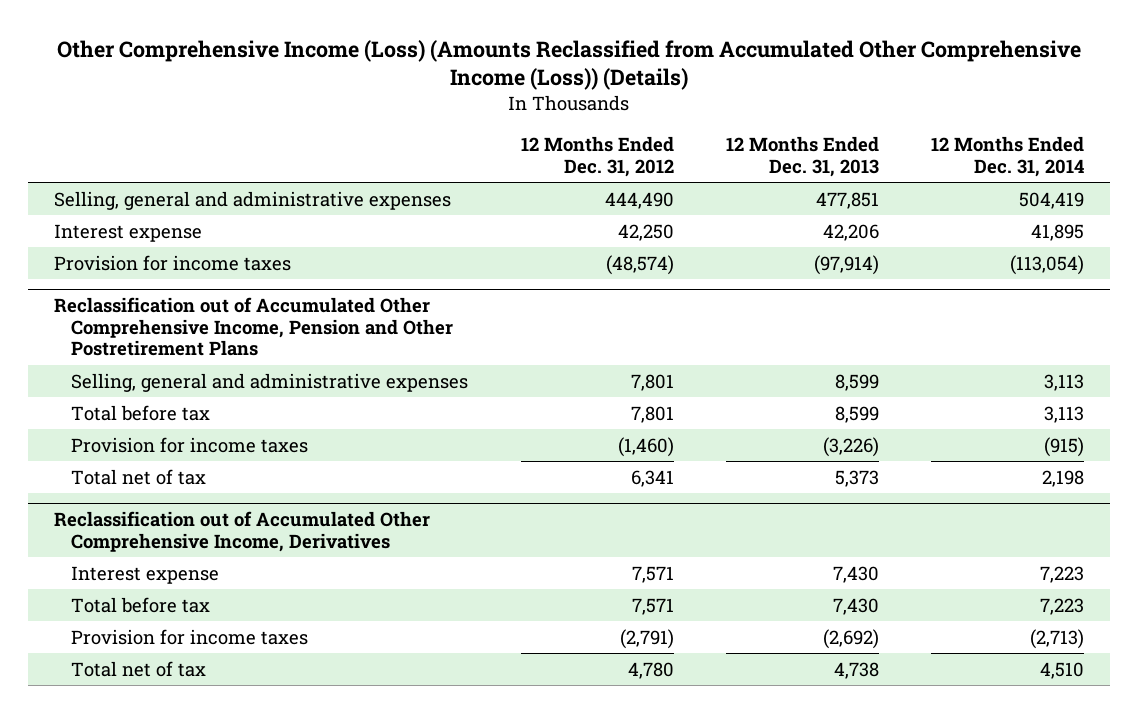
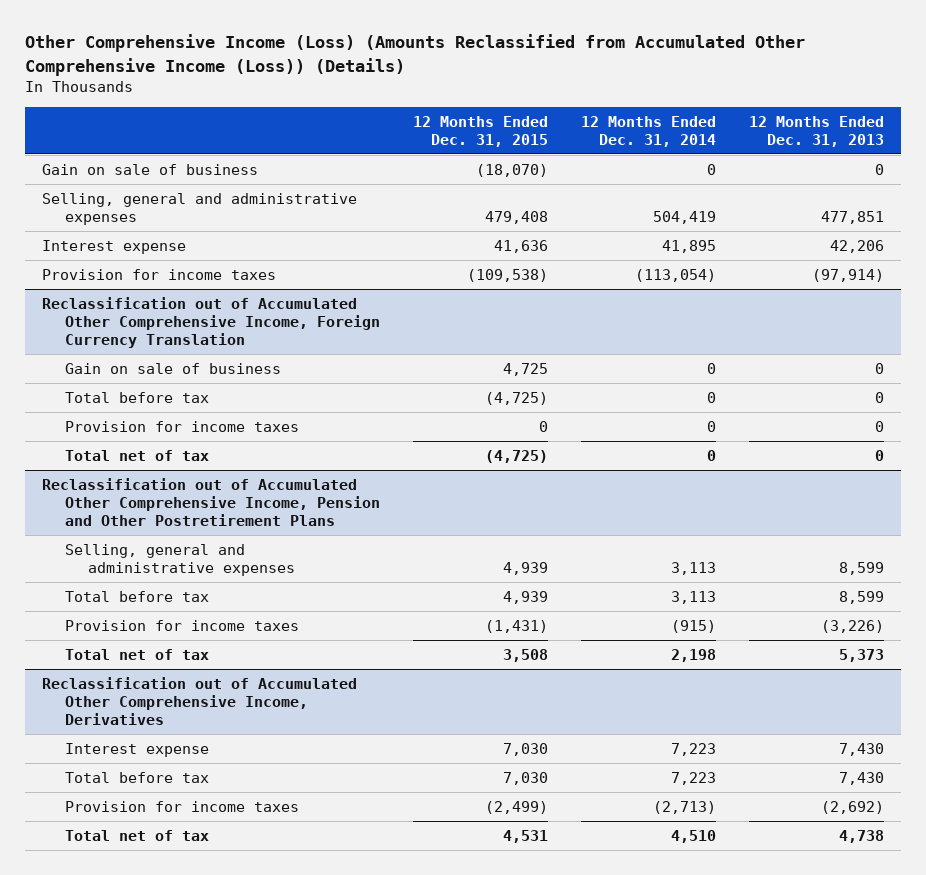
[520,136,674,177] 12 Months Ended Dec. 31, 2012 -> none
none -> [413,115,549,147] 12 Months Ended Dec. 31, 2015
none -> [41,164,258,176] Gain on sale of business
none -> [41,297,380,348] Reclassification out of Accumulated Other Comprehensive Income, Foreign Currency Translation
none -> [64,363,281,375] Gain on sale of business
none -> [64,392,209,404] Total before tax
none -> [64,421,299,433] Provision for income taxes
none -> [64,450,209,462] Total net of tax

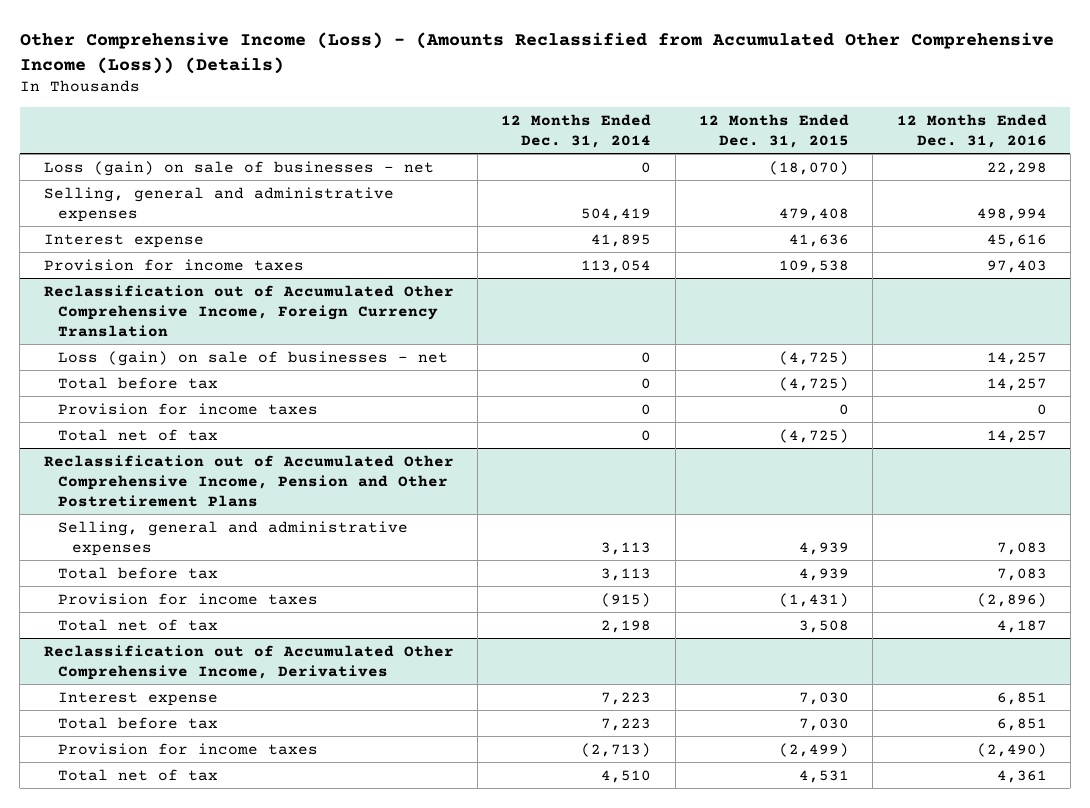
[25,34,806,76] Other Comprehensive Income (Loss) (Amounts Reclassified from Accumulated Other Comprehensive Income (Loss)) (Details) -> [19,31,1054,74] Other Comprehensive Income (Loss) - (Amounts Reclassified from Accumulated Other Comprehensive Income (Loss)) (Details)
[749,115,885,147] 12 Months Ended Dec. 31, 2013 -> none
none -> [896,113,1047,148] 12 Months Ended Dec. 31, 2016
[41,164,258,176] Gain on sale of business -> [43,160,434,176] Loss (gain) on sale of businesses - net
[467,269,549,283] (109,538) -> [779,259,850,273] 109,538
[635,269,717,283] (113,054) -> [581,259,652,273] 113,054
[64,363,281,375] Gain on sale of business -> [57,350,448,366] Loss (gain) on sale of businesses - net
[503,363,549,377] 4,725 -> [779,350,850,365] (4,725)

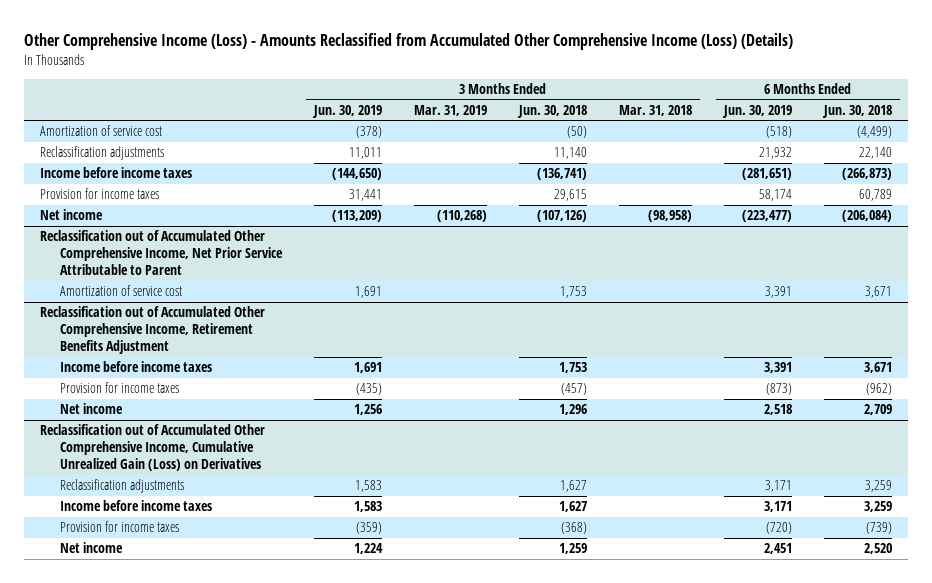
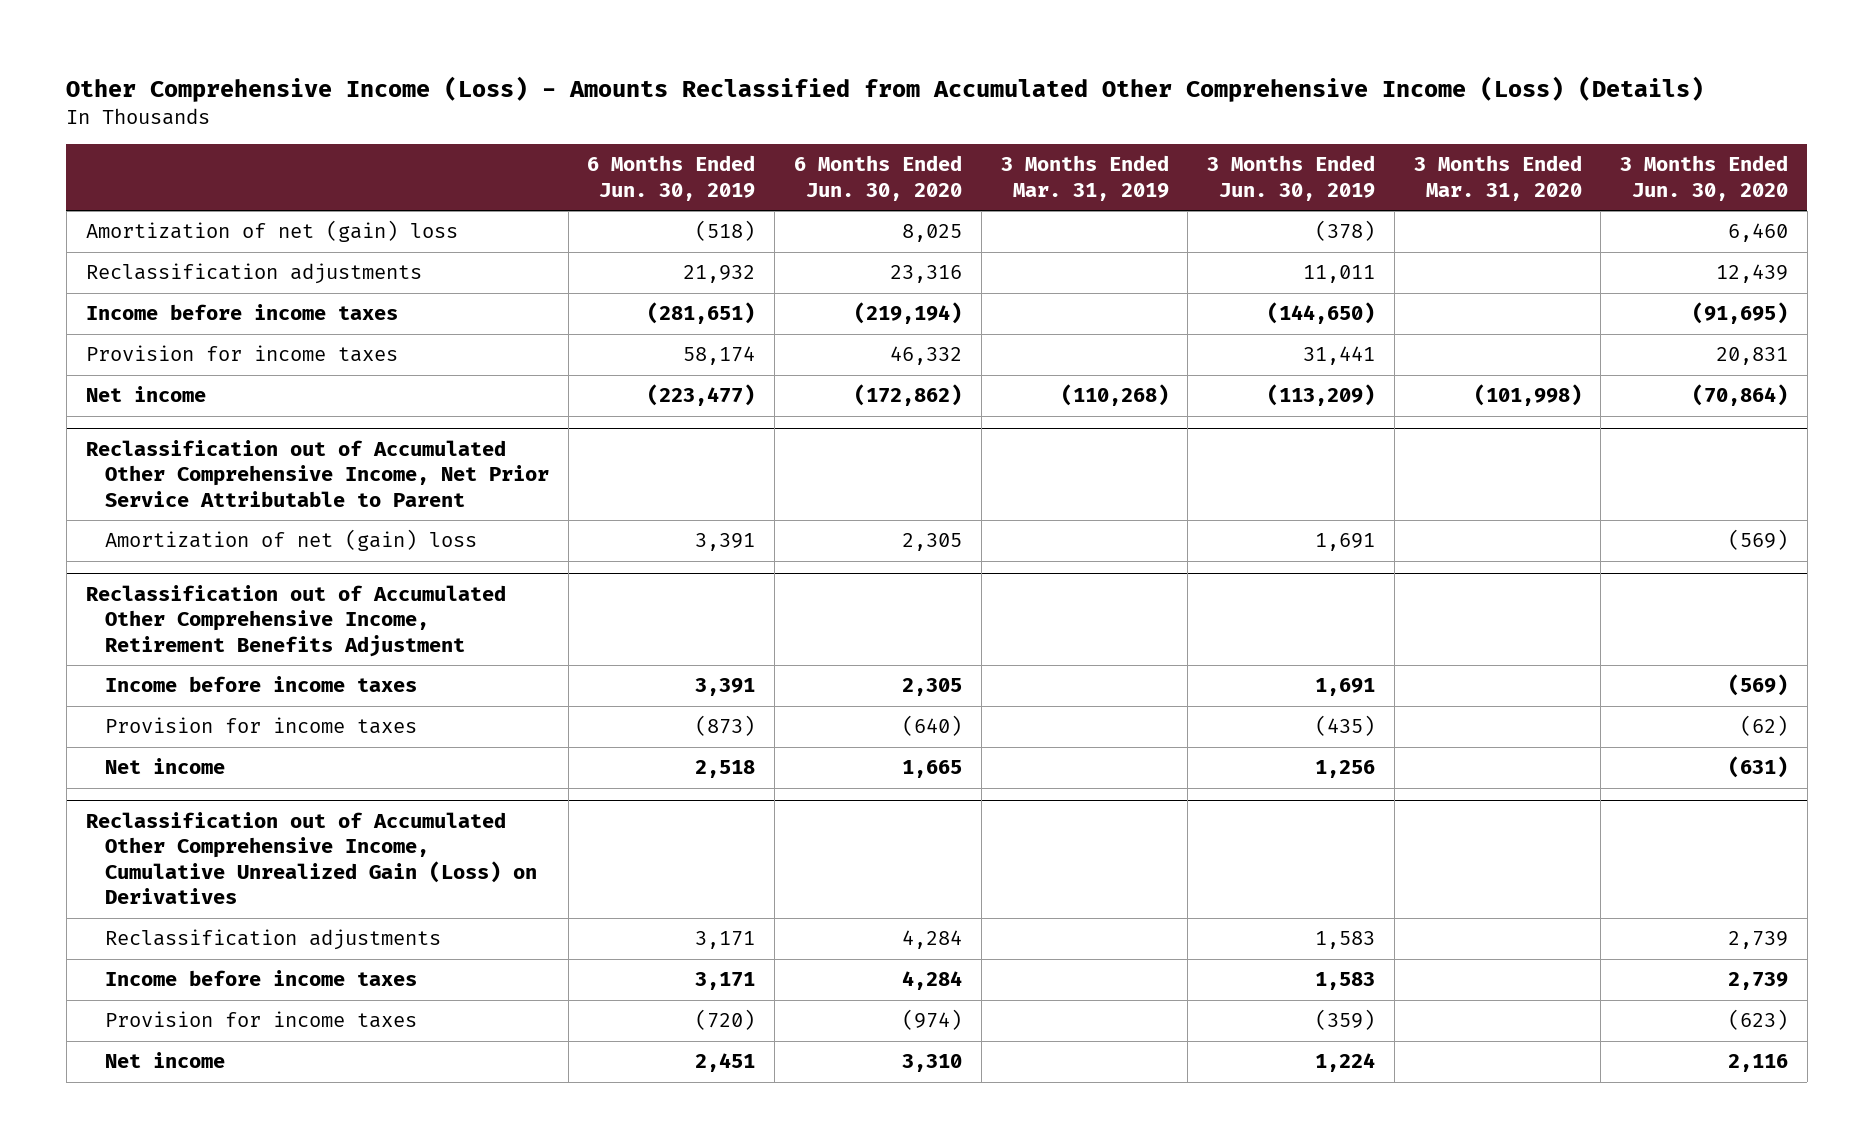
[517,104,588,118] Jun. 30, 2018 -> none
[619,104,693,116] Mar. 31, 2018 -> none
[822,104,893,118] Jun. 30, 2018 -> none
none -> [793,155,962,201] 6 Months Ended Jun. 30, 2020
none -> [1413,155,1582,201] 3 Months Ended Mar. 31, 2020
none -> [1620,155,1789,201] 3 Months Ended Jun. 30, 2020
[39,125,162,137] Amortization of service cost -> [85,220,458,243] Amortization of net (gain) loss
[60,285,183,297] Amortization of service cost -> [104,529,477,552] Amortization of net (gain) loss

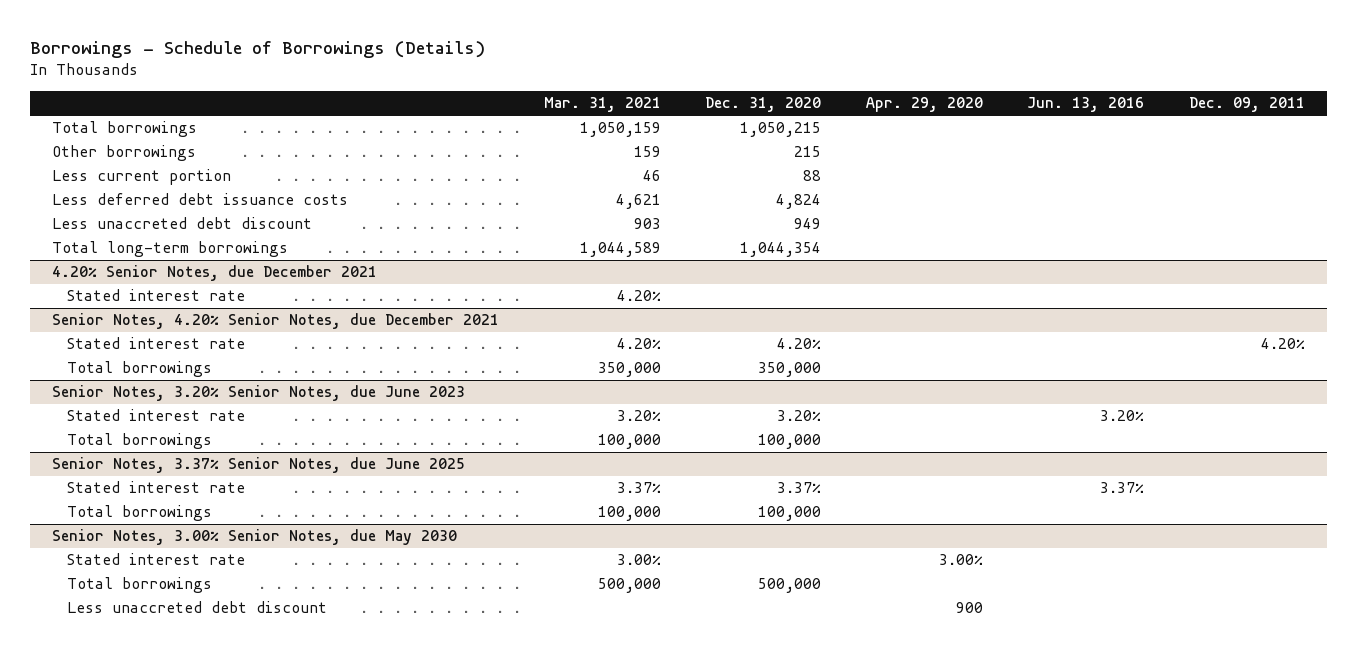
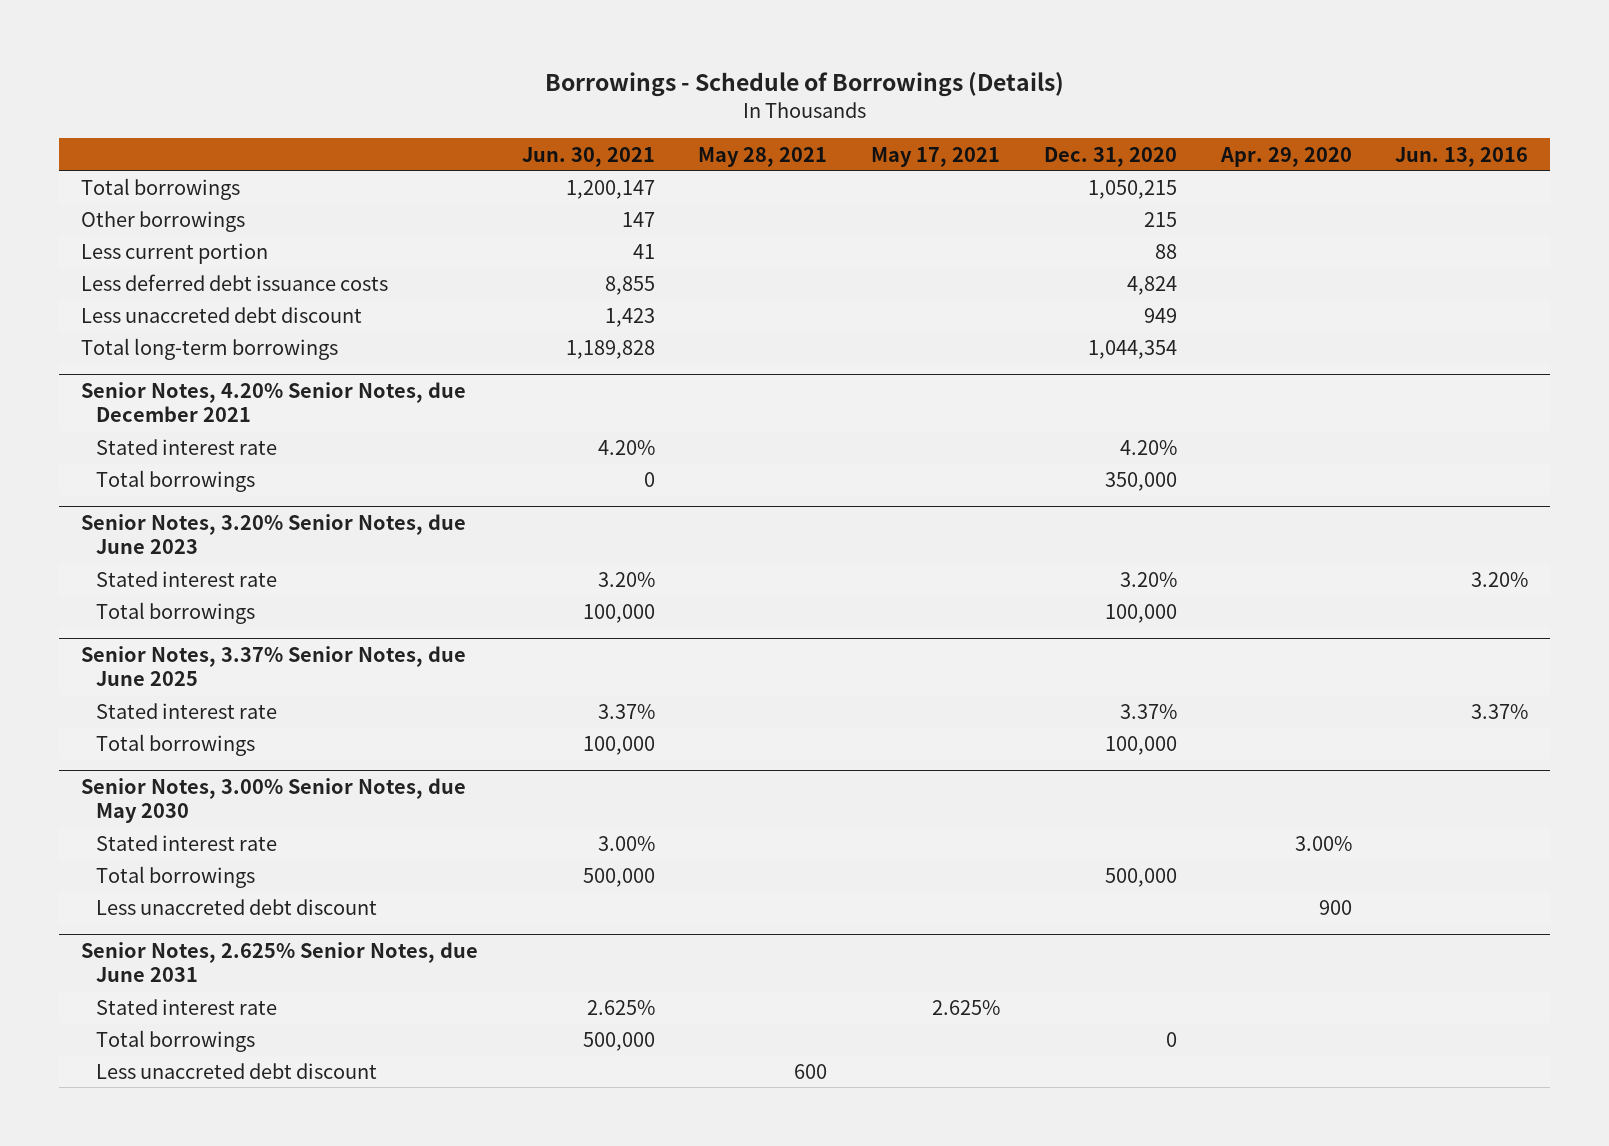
[543,97,661,113] Mar. 31, 2021 -> none
[1189,97,1306,113] Dec. 09, 2011 -> none
none -> [521,146,655,167] Jun. 30, 2021
none -> [698,146,828,167] May 28, 2021
none -> [871,146,1001,167] May 17, 2021
[52,265,378,282] 4.20% Senior Notes, due December 2021 -> none
[66,289,245,302] Stated interest rate -> none
none -> [81,942,479,982] Senior Notes, 2.625% Senior Notes, due June 2031
none -> [96,998,278,1015] Stated interest rate
none -> [96,1029,256,1052] Total borrowings
none -> [96,1062,378,1079] Less unaccreted debt discount

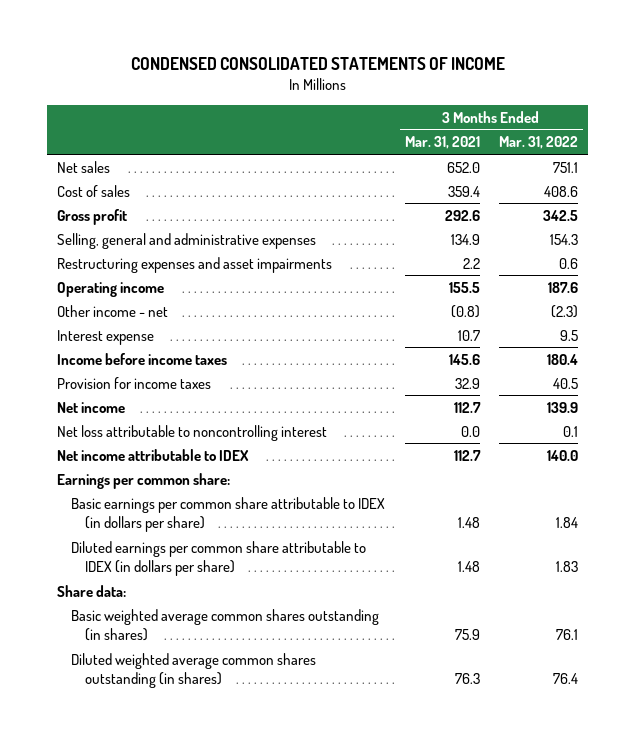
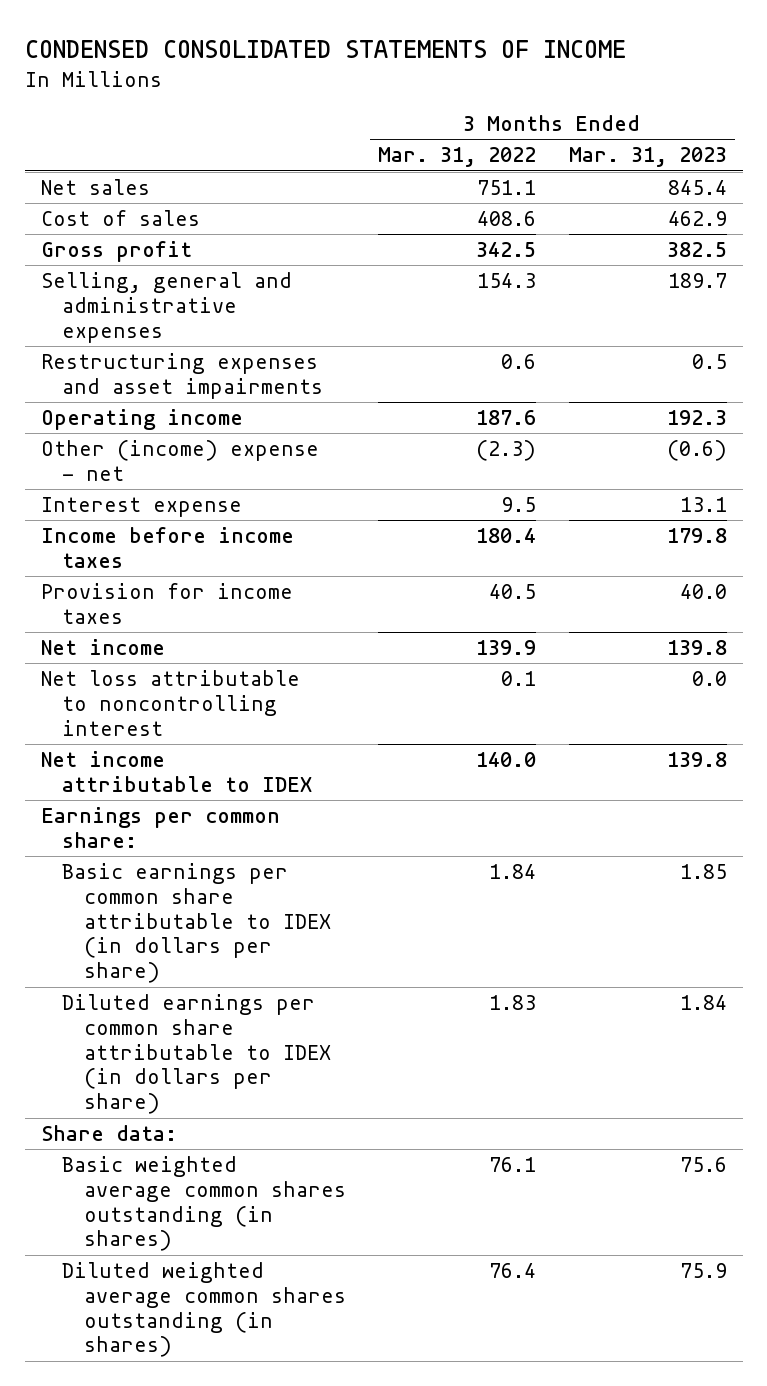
[404,136,480,150] Mar. 31, 2021 -> none
none -> [568,147,727,168] Mar. 31, 2023
[56,304,168,317] Other income - net -> [40,440,319,481] Other (income) expense - net

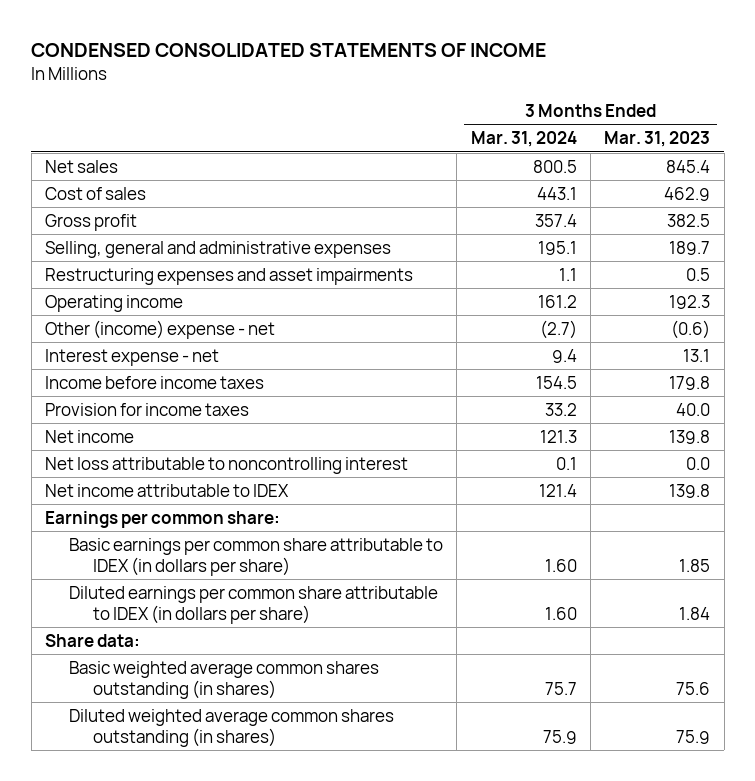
[378,147,537,168] Mar. 31, 2022 -> none
none -> [470,131,577,148] Mar. 31, 2024
[40,497,242,518] Interest expense -> [45,348,220,366] Interest expense - net

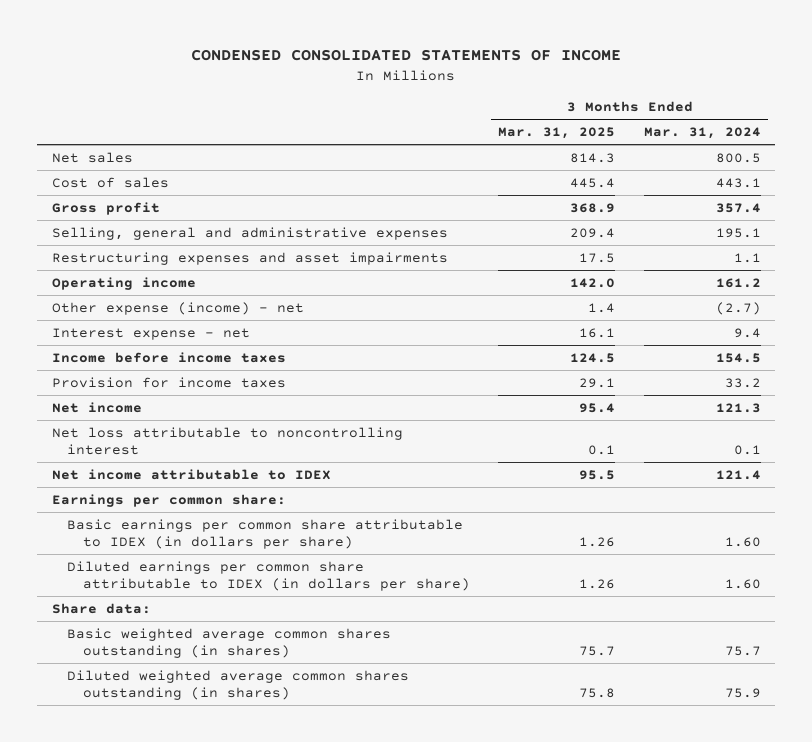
[604,131,711,148] Mar. 31, 2023 -> none
none -> [498,127,616,140] Mar. 31, 2025
[45,319,276,339] Other (income) expense - net -> [51,301,304,315] Other expense (income) - net

